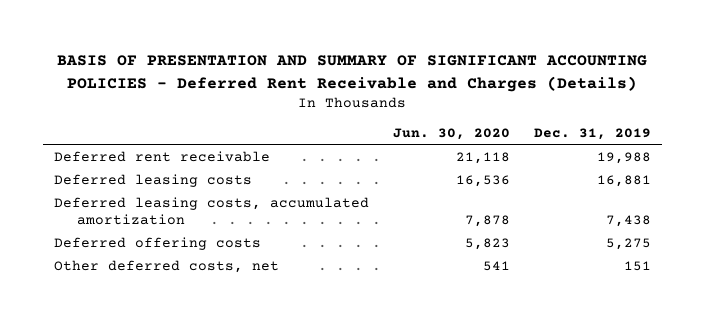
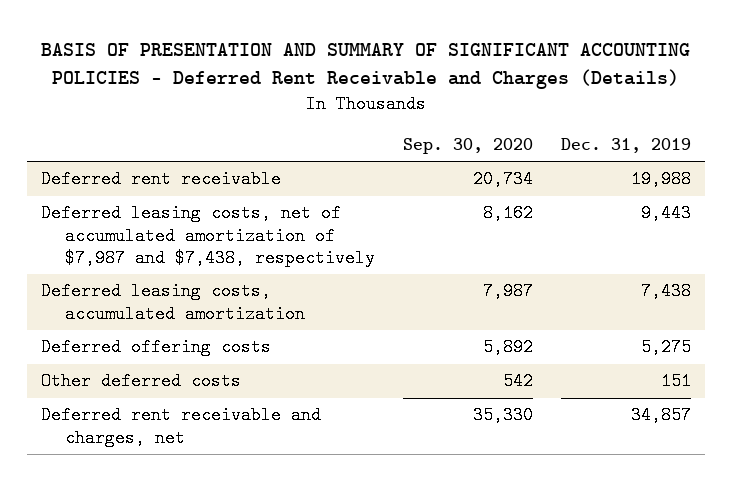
[392,128,510,141] Jun. 30, 2020 -> none
none -> [403,137,534,154] Sep. 30, 2020
[54,173,253,187] Deferred leasing costs -> none
none -> [41,204,376,267] Deferred leasing costs, net of accumulated amortization of $7,987 and $7,438, respectively
[54,259,280,273] Other deferred costs, net -> [41,372,242,391] Other deferred costs
none -> [41,406,322,447] Deferred rent receivable and charges, net

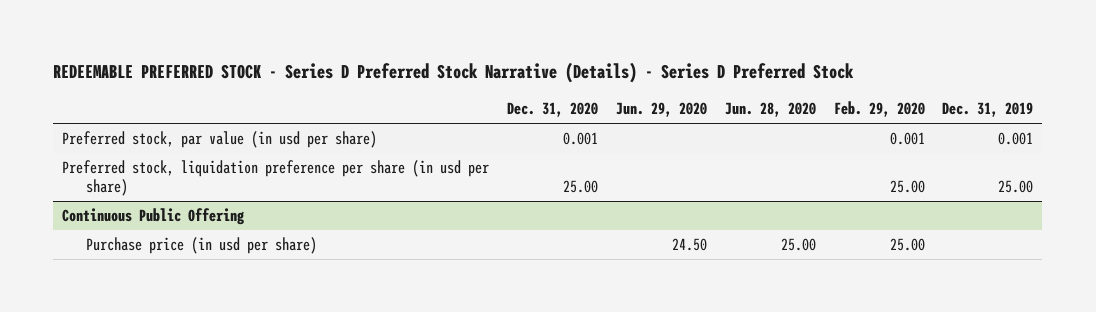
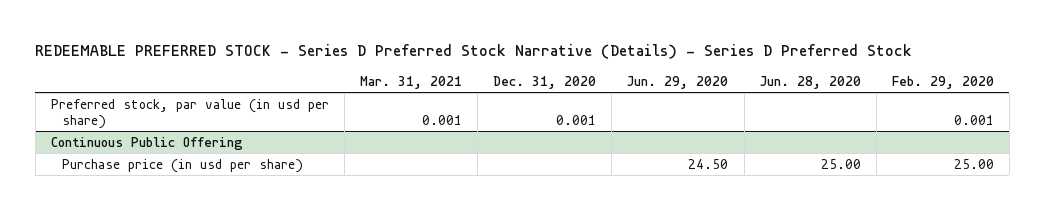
[942,102,1034,118] Dec. 31, 2019 -> none
none -> [360,75,463,89] Mar. 31, 2021
[62,160,490,197] Preferred stock, liquidation preference per share (in usd per share) -> none

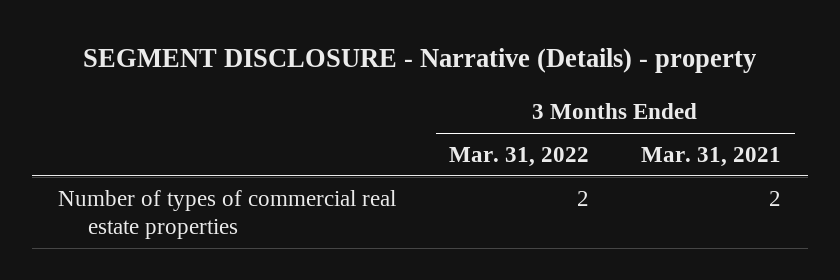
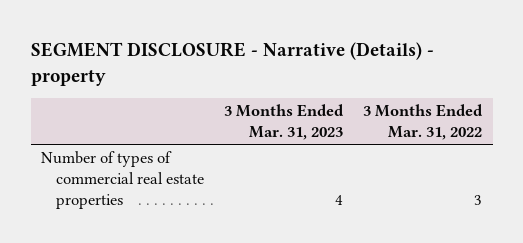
[641,147,782,168] Mar. 31, 2021 -> none
none -> [224,104,345,141] 3 Months Ended Mar. 31, 2023
[576,190,589,206] 2 -> [474,194,483,205] 3

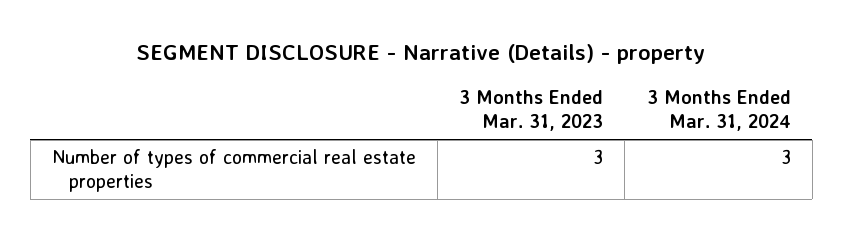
[363,104,484,141] 3 Months Ended Mar. 31, 2022 -> none
none -> [646,90,791,132] 3 Months Ended Mar. 31, 2024
[335,194,344,205] 4 -> [593,149,604,165] 3

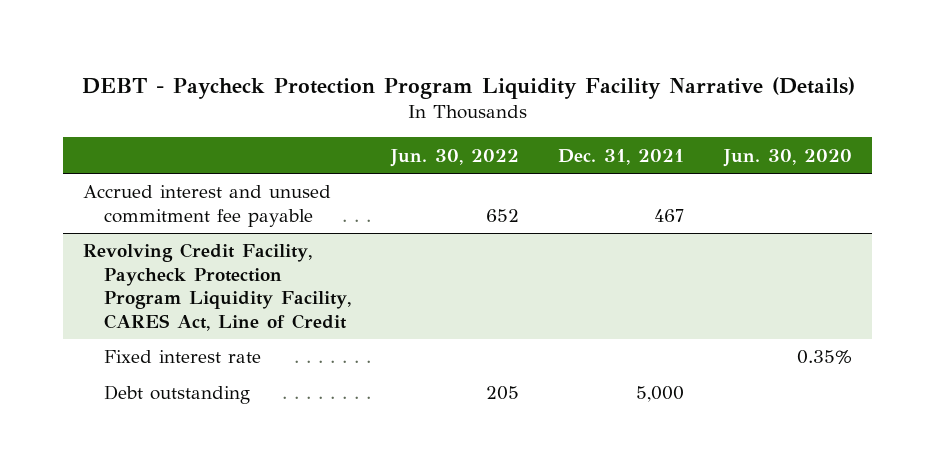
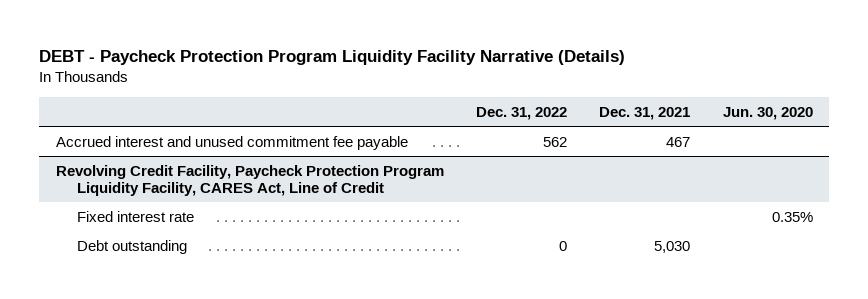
[389,148,519,167] Jun. 30, 2022 -> none
none -> [476,106,568,120] Dec. 31, 2022
[636,386,685,403] 5,000 -> [654,240,691,253] 5,030

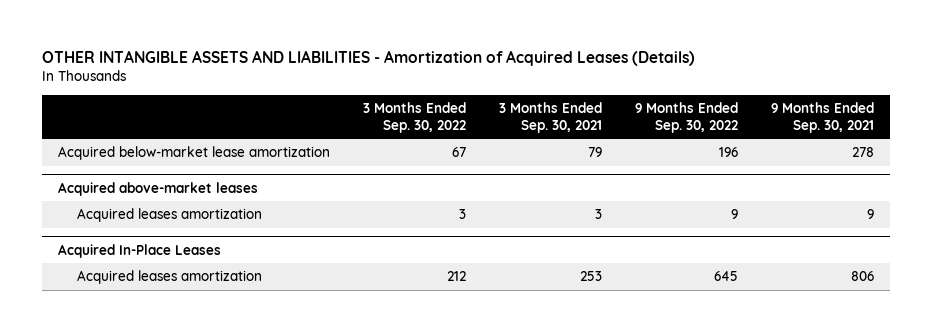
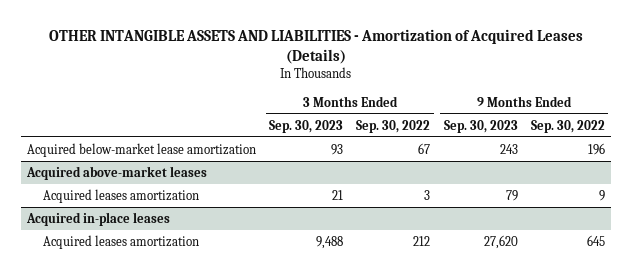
[498,101,602,133] 3 Months Ended Sep. 30, 2021 -> none
[770,101,874,133] 9 Months Ended Sep. 30, 2021 -> none
none -> [269,119,344,133] Sep. 30, 2023
none -> [443,119,518,133] Sep. 30, 2023
[58,243,222,258] Acquired In-Place Leases -> [26,211,171,226] Acquired in-place leases

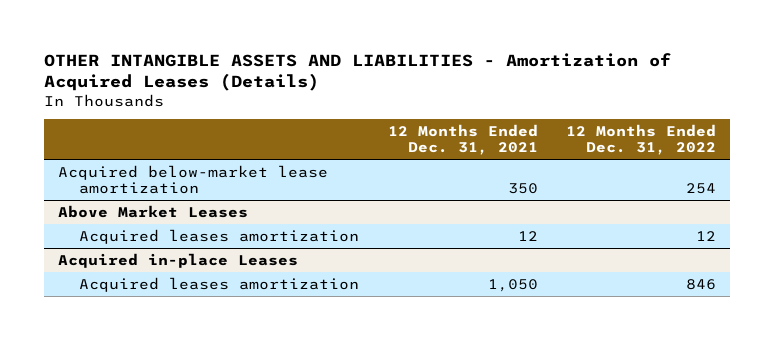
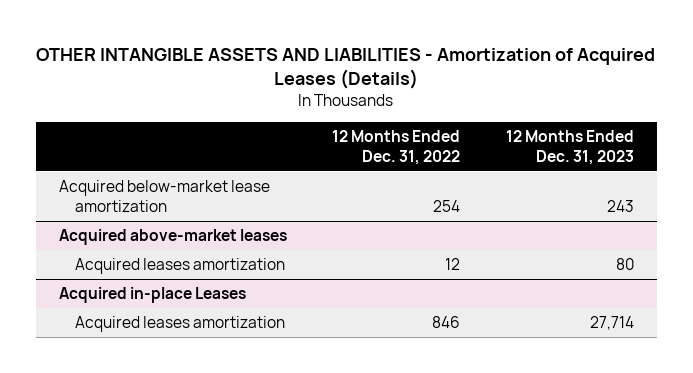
[387,124,538,156] 12 Months Ended Dec. 31, 2021 -> none
none -> [505,130,634,165] 12 Months Ended Dec. 31, 2023
[58,204,249,218] Above Market Leases -> [58,229,287,246] Acquired above-market leases

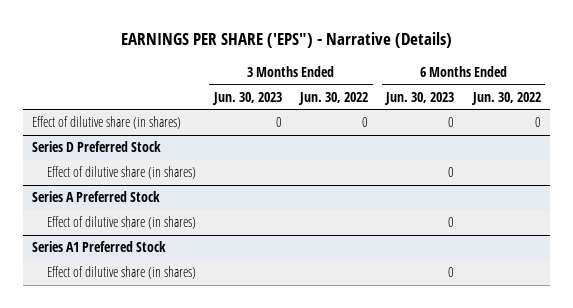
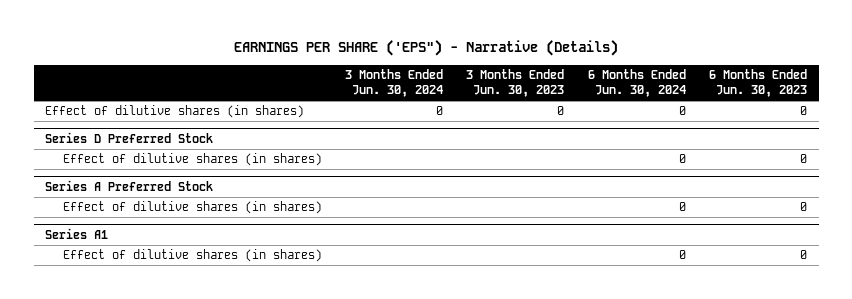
[298,91,369,105] Jun. 30, 2022 -> none
[470,91,541,105] Jun. 30, 2022 -> none
none -> [345,69,444,98] 3 Months Ended Jun. 30, 2024
none -> [587,69,686,98] 6 Months Ended Jun. 30, 2024
[32,116,182,130] Effect of dilutive share (in shares) -> [45,105,305,119] Effect of dilutive shares (in shares)
[46,166,196,180] Effect of dilutive share (in shares) -> [62,153,322,167] Effect of dilutive shares (in shares)
[46,216,196,230] Effect of dilutive share (in shares) -> [62,201,322,215] Effect of dilutive shares (in shares)
[32,241,167,253] Series A1 Preferred Stock -> [45,227,109,239] Series A1
[46,266,196,280] Effect of dilutive share (in shares) -> [62,249,322,263] Effect of dilutive shares (in shares)

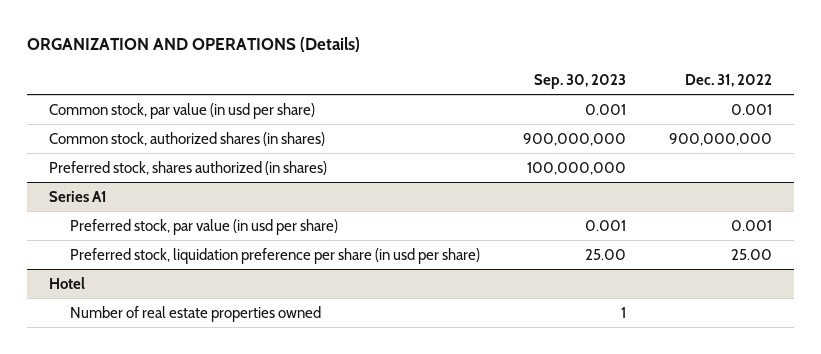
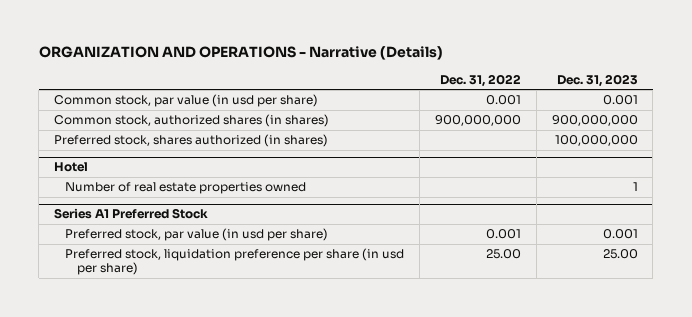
[27,37,361,53] ORGANIZATION AND OPERATIONS (Details) -> [38,46,443,61] ORGANIZATION AND OPERATIONS - Narrative (Details)
[534,73,627,89] Sep. 30, 2023 -> none
none -> [556,73,638,87] Dec. 31, 2023
[48,190,107,202] Series A1 -> none
[69,218,338,235] Preferred stock, par value (in usd per share) -> none
[69,247,480,264] Preferred stock, liquidation preference per share (in usd per share) -> none
none -> [54,208,209,220] Series A1 Preferred Stock
none -> [65,228,329,242] Preferred stock, par value (in usd per share)
none -> [65,248,405,276] Preferred stock, liquidation preference per share (in usd per share)

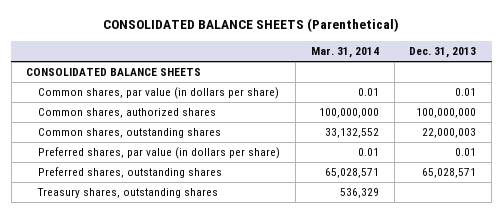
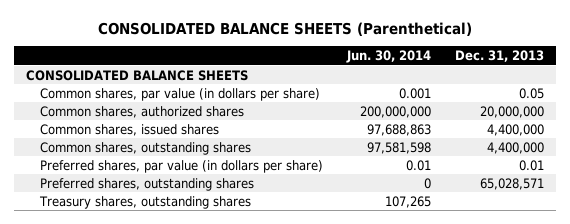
[310,47,379,59] Mar. 31, 2014 -> none
none -> [346,50,432,64] Jun. 30, 2014
[455,88,477,97] 0.01 -> [519,87,545,99] 0.05
[416,108,477,119] 100,000,000 -> [480,105,545,118] 20,000,000
none -> [40,123,220,136] Common shares, issued shares
[422,128,477,139] 22,000,003 -> [487,141,545,154] 4,400,000

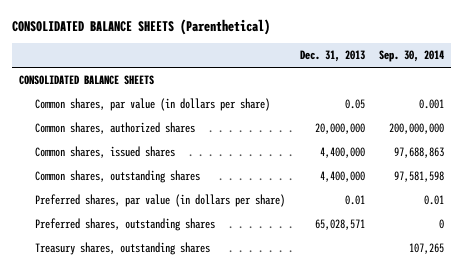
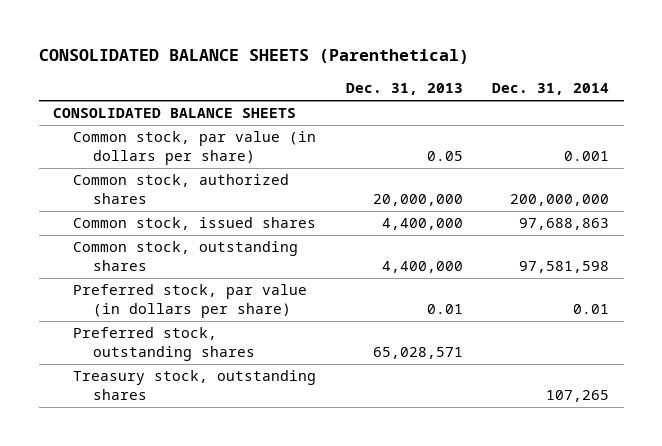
[378,50,444,63] Sep. 30, 2014 -> none
none -> [491,83,609,96] Dec. 31, 2014
[35,98,271,112] Common shares, par value (in dollars per share) -> [73,131,317,165] Common stock, par value (in dollars per share)
[35,122,196,135] Common shares, authorized shares -> [73,174,290,204] Common stock, authorized shares
[35,146,176,159] Common shares, issued shares -> [73,217,317,231] Common stock, issued shares
[35,170,201,184] Common shares, outstanding shares -> [73,241,299,271] Common stock, outstanding shares
[35,194,286,208] Preferred shares, par value (in dollars per share) -> [73,284,308,318] Preferred stock, par value (in dollars per share)
[35,218,216,232] Preferred shares, outstanding shares -> [73,327,256,361] Preferred stock, outstanding shares
[35,242,211,256] Treasury shares, outstanding shares -> [73,370,317,400] Treasury stock, outstanding shares

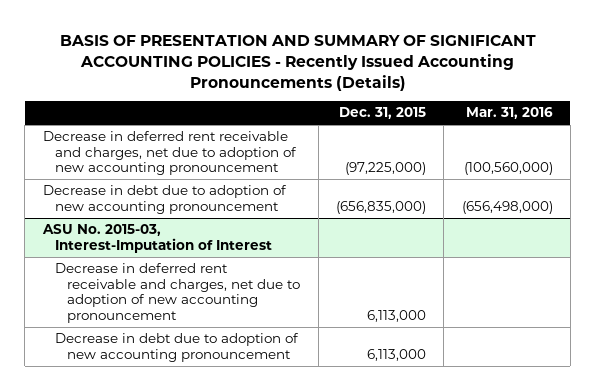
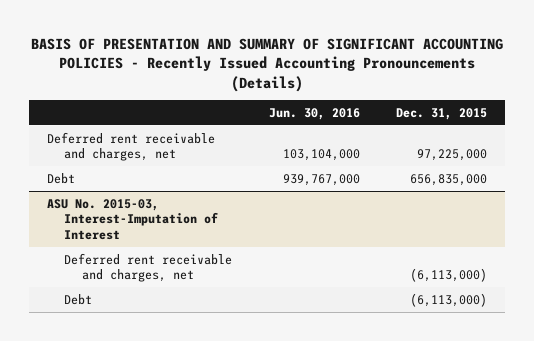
[465,107,553,120] Mar. 31, 2016 -> none
none -> [268,107,360,120] Jun. 30, 2016
[42,185,287,214] Decrease in debt due to adoption of new accounting pronouncement -> none
[42,131,298,176] Decrease in deferred rent receivable and charges, net due to adoption of new accounting pronouncement -> [47,131,216,162] Deferred rent receivable and charges, net
[344,162,426,176] (97,225,000) -> [416,149,487,162] 97,225,000
none -> [47,172,76,184] Debt
[55,333,300,362] Decrease in debt due to adoption of new accounting pronouncement -> none
[55,263,301,324] Decrease in deferred rent receivable and charges, net due to adoption of new accounting pronouncement -> [64,252,233,283] Deferred rent receivable and charges, net
[366,310,426,323] 6,113,000 -> [409,268,487,283] (6,113,000)
none -> [64,293,93,305] Debt

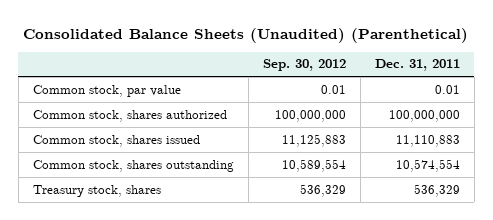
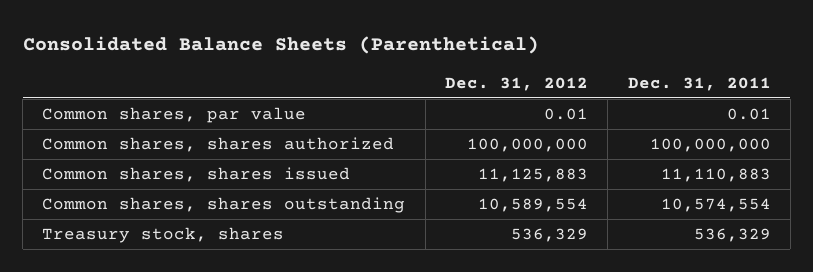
[23,27,469,43] Consolidated Balance Sheets (Unaudited) (Parenthetical) -> [22,35,539,54] Consolidated Balance Sheets (Parenthetical)
[262,59,346,72] Sep. 30, 2012 -> none
none -> [445,76,589,91] Dec. 31, 2012
[32,84,181,97] Common stock, par value -> [42,107,307,124] Common shares, par value
[32,109,227,122] Common stock, shares authorized -> [42,137,395,153] Common shares, shares authorized
[32,134,200,147] Common stock, shares issued -> [42,167,351,183] Common shares, shares issued
[32,159,234,172] Common stock, shares outstanding -> [42,197,406,214] Common shares, shares outstanding

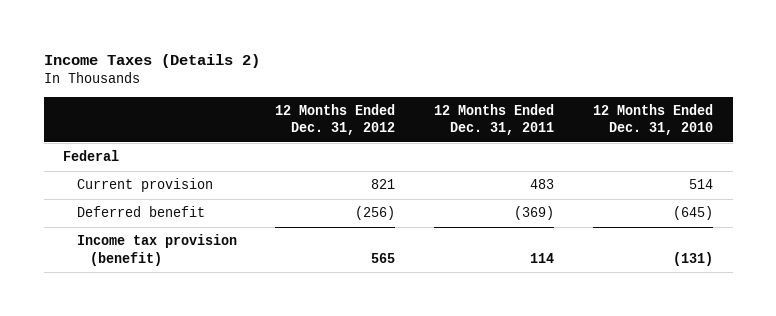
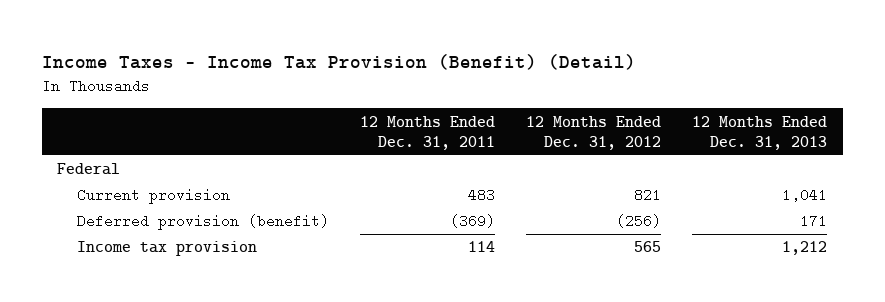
[43,53,260,68] Income Taxes (Details 2) -> [41,54,636,71] Income Taxes - Income Tax Provision (Benefit) (Detail)
[593,104,714,136] 12 Months Ended Dec. 31, 2010 -> none
none -> [692,115,828,150] 12 Months Ended Dec. 31, 2013
[76,206,205,218] Deferred benefit -> [77,214,330,231] Deferred provision (benefit)
[76,234,237,266] Income tax provision (benefit) -> [77,241,258,257] Income tax provision

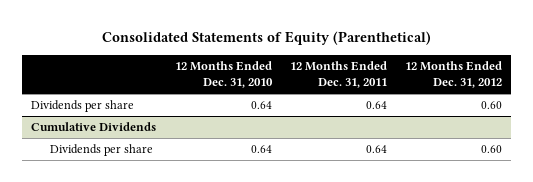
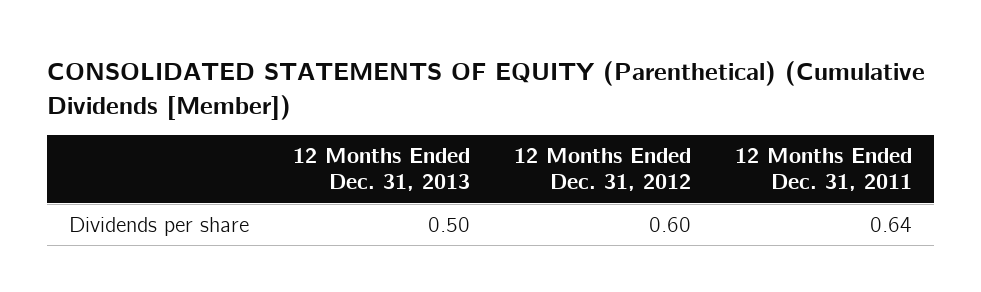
[101,31,431,46] Consolidated Statements of Equity (Parenthetical) -> [47,61,926,120] CONSOLIDATED STATEMENTS OF EQUITY (Parenthetical) (Cumulative Dividends [Member])
[174,60,273,89] 12 Months Ended Dec. 31, 2010 -> none
none -> [293,147,471,192] 12 Months Ended Dec. 31, 2013
[31,122,157,132] Cumulative Dividends -> none
[49,144,153,157] Dividends per share -> none

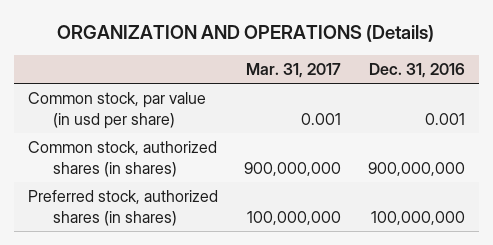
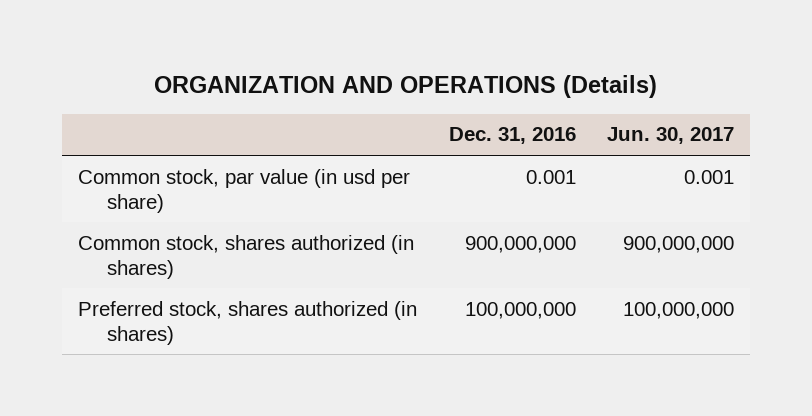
[246,62,342,78] Mar. 31, 2017 -> none
none -> [607,127,735,145] Jun. 30, 2017
[27,140,217,177] Common stock, authorized shares (in shares) -> [77,234,414,279] Common stock, shares authorized (in shares)
[27,189,218,226] Preferred stock, authorized shares (in shares) -> [77,300,417,345] Preferred stock, shares authorized (in shares)

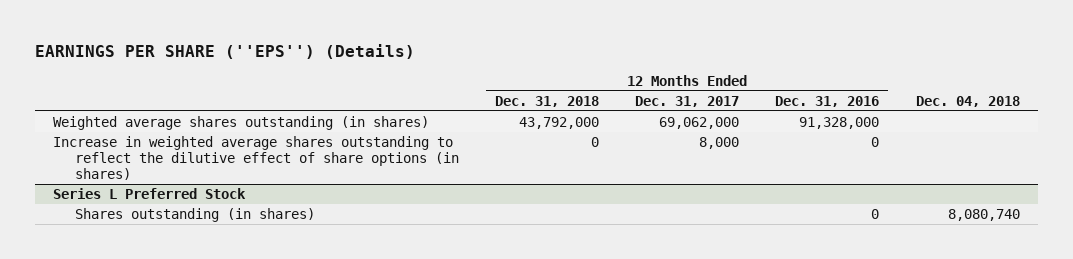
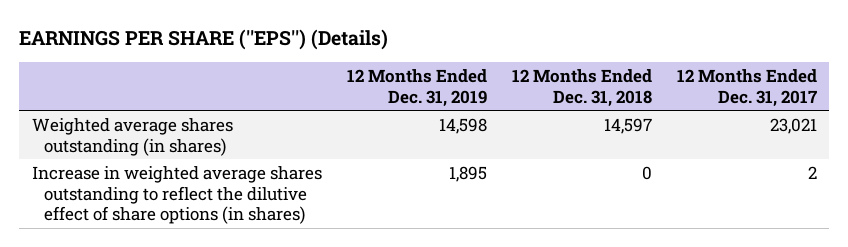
[775,95,880,107] Dec. 31, 2016 -> none
[915,95,1020,107] Dec. 04, 2018 -> none
none -> [346,68,487,107] 12 Months Ended Dec. 31, 2019
[53,188,247,200] Series L Preferred Stock -> none
[74,208,315,223] Shares outstanding (in shares) -> none
[518,117,599,130] 43,792,000 -> [603,117,652,134] 14,597
[659,117,740,130] 69,062,000 -> [769,117,817,134] 23,021
[699,137,740,150] 8,000 -> [807,165,817,179] 2

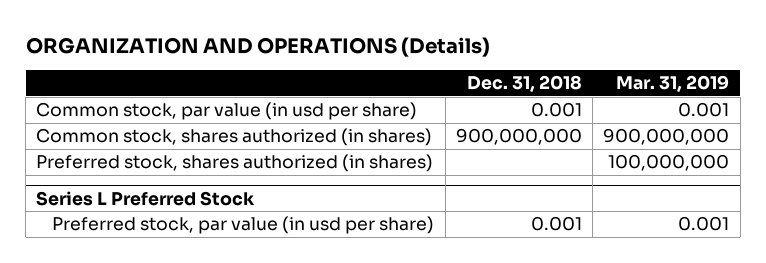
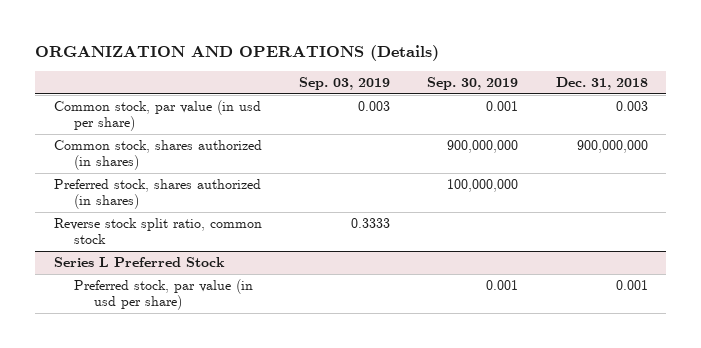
[616,75,730,93] Mar. 31, 2019 -> none
none -> [299,77,391,91] Sep. 03, 2019
none -> [427,77,519,91] Sep. 30, 2019
[530,102,582,118] 0.001 -> [615,101,648,112] 0.003
none -> [53,218,262,245] Reverse stock split ratio, common stock

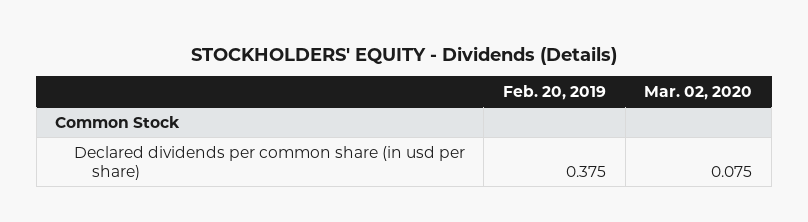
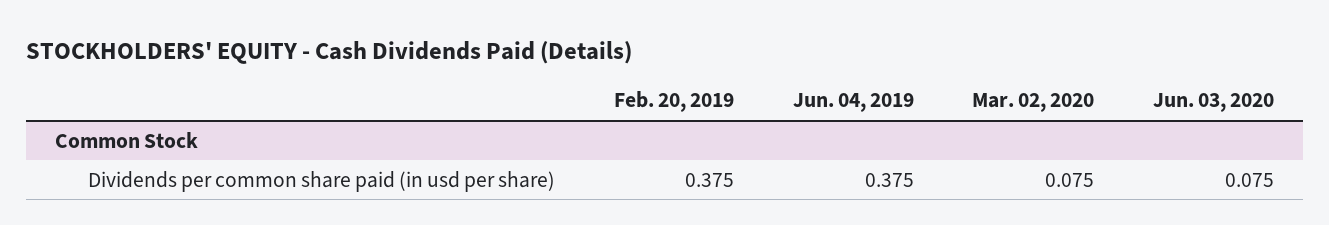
[190,45,617,65] STOCKHOLDERS' EQUITY - Dividends (Details) -> [26,41,633,65] STOCKHOLDERS' EQUITY - Cash Dividends Paid (Details)
none -> [792,93,914,113] Jun. 04, 2019
none -> [1152,93,1274,113] Jun. 03, 2020
[73,145,465,180] Declared dividends per common share (in usd per share) -> [88,170,556,192] Dividends per common share paid (in usd per share)

